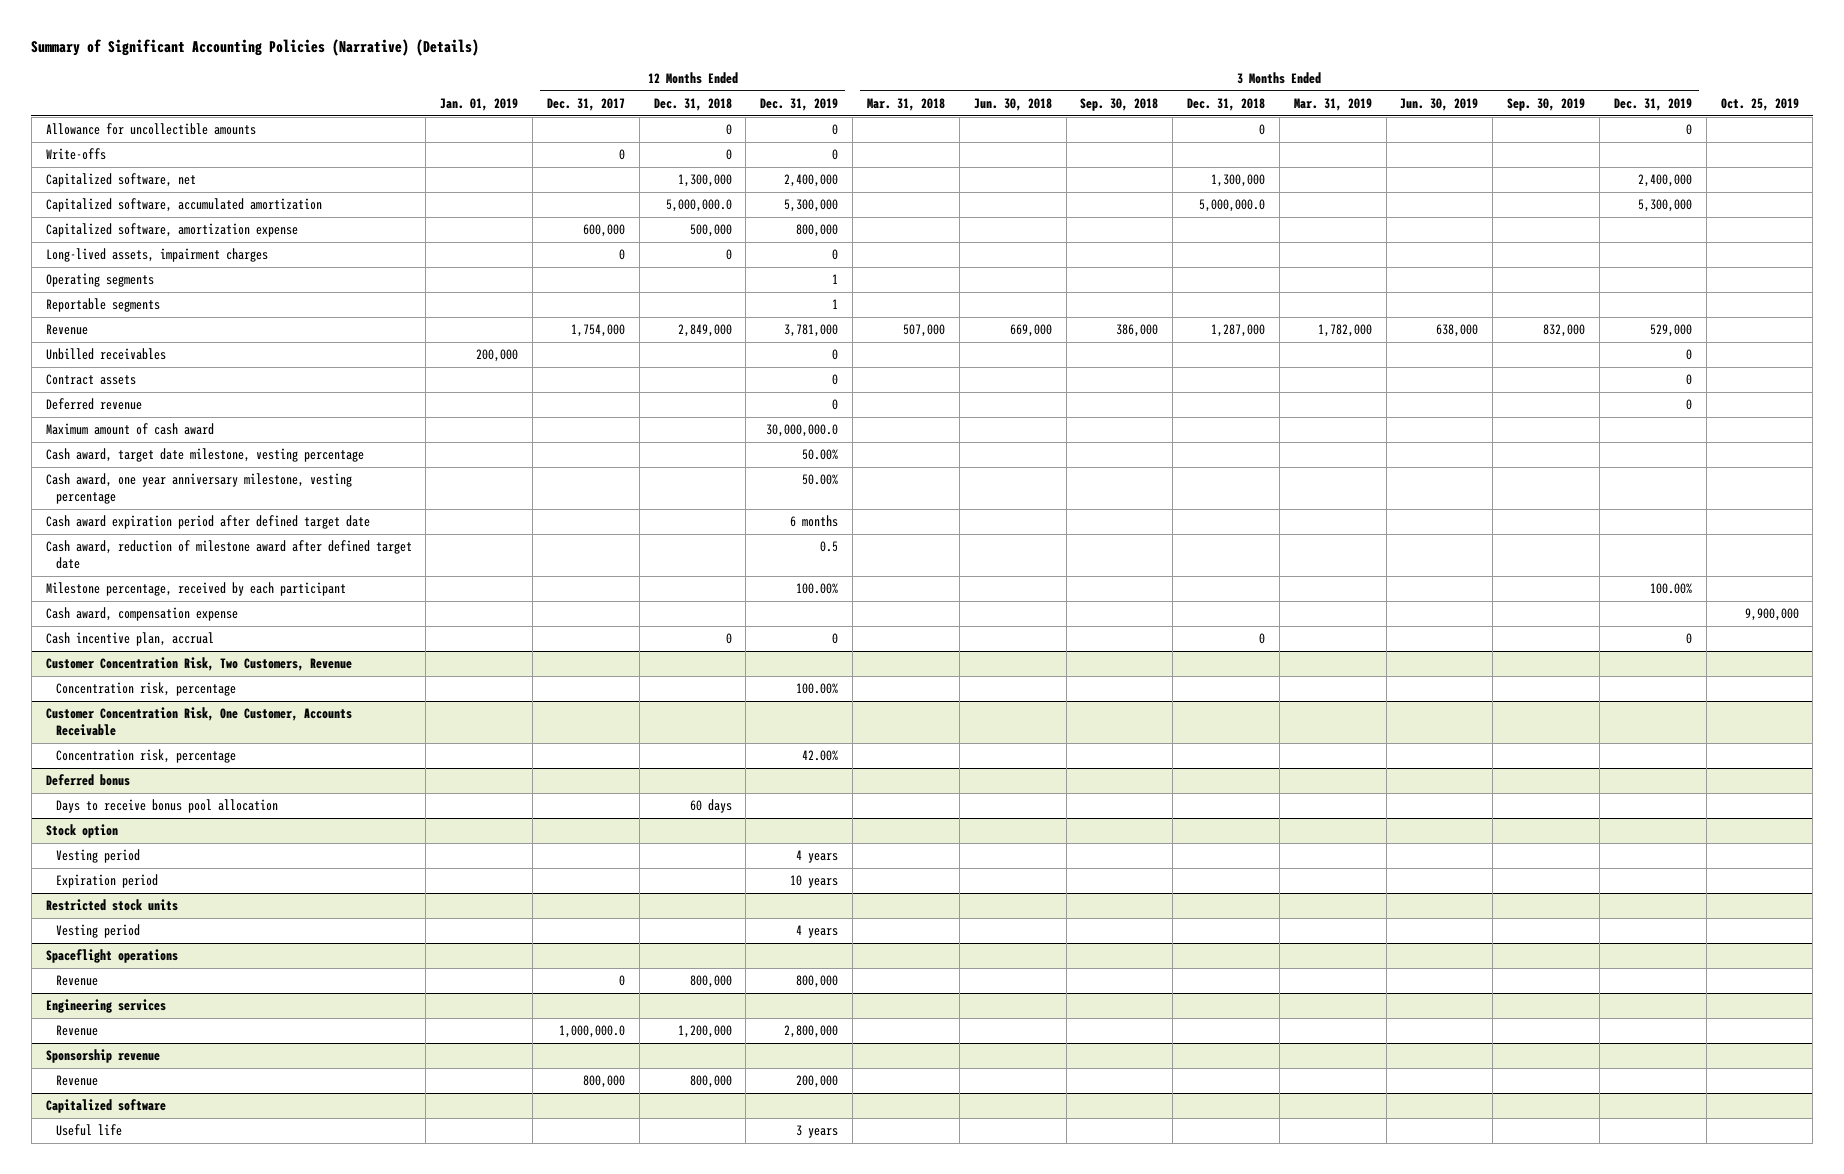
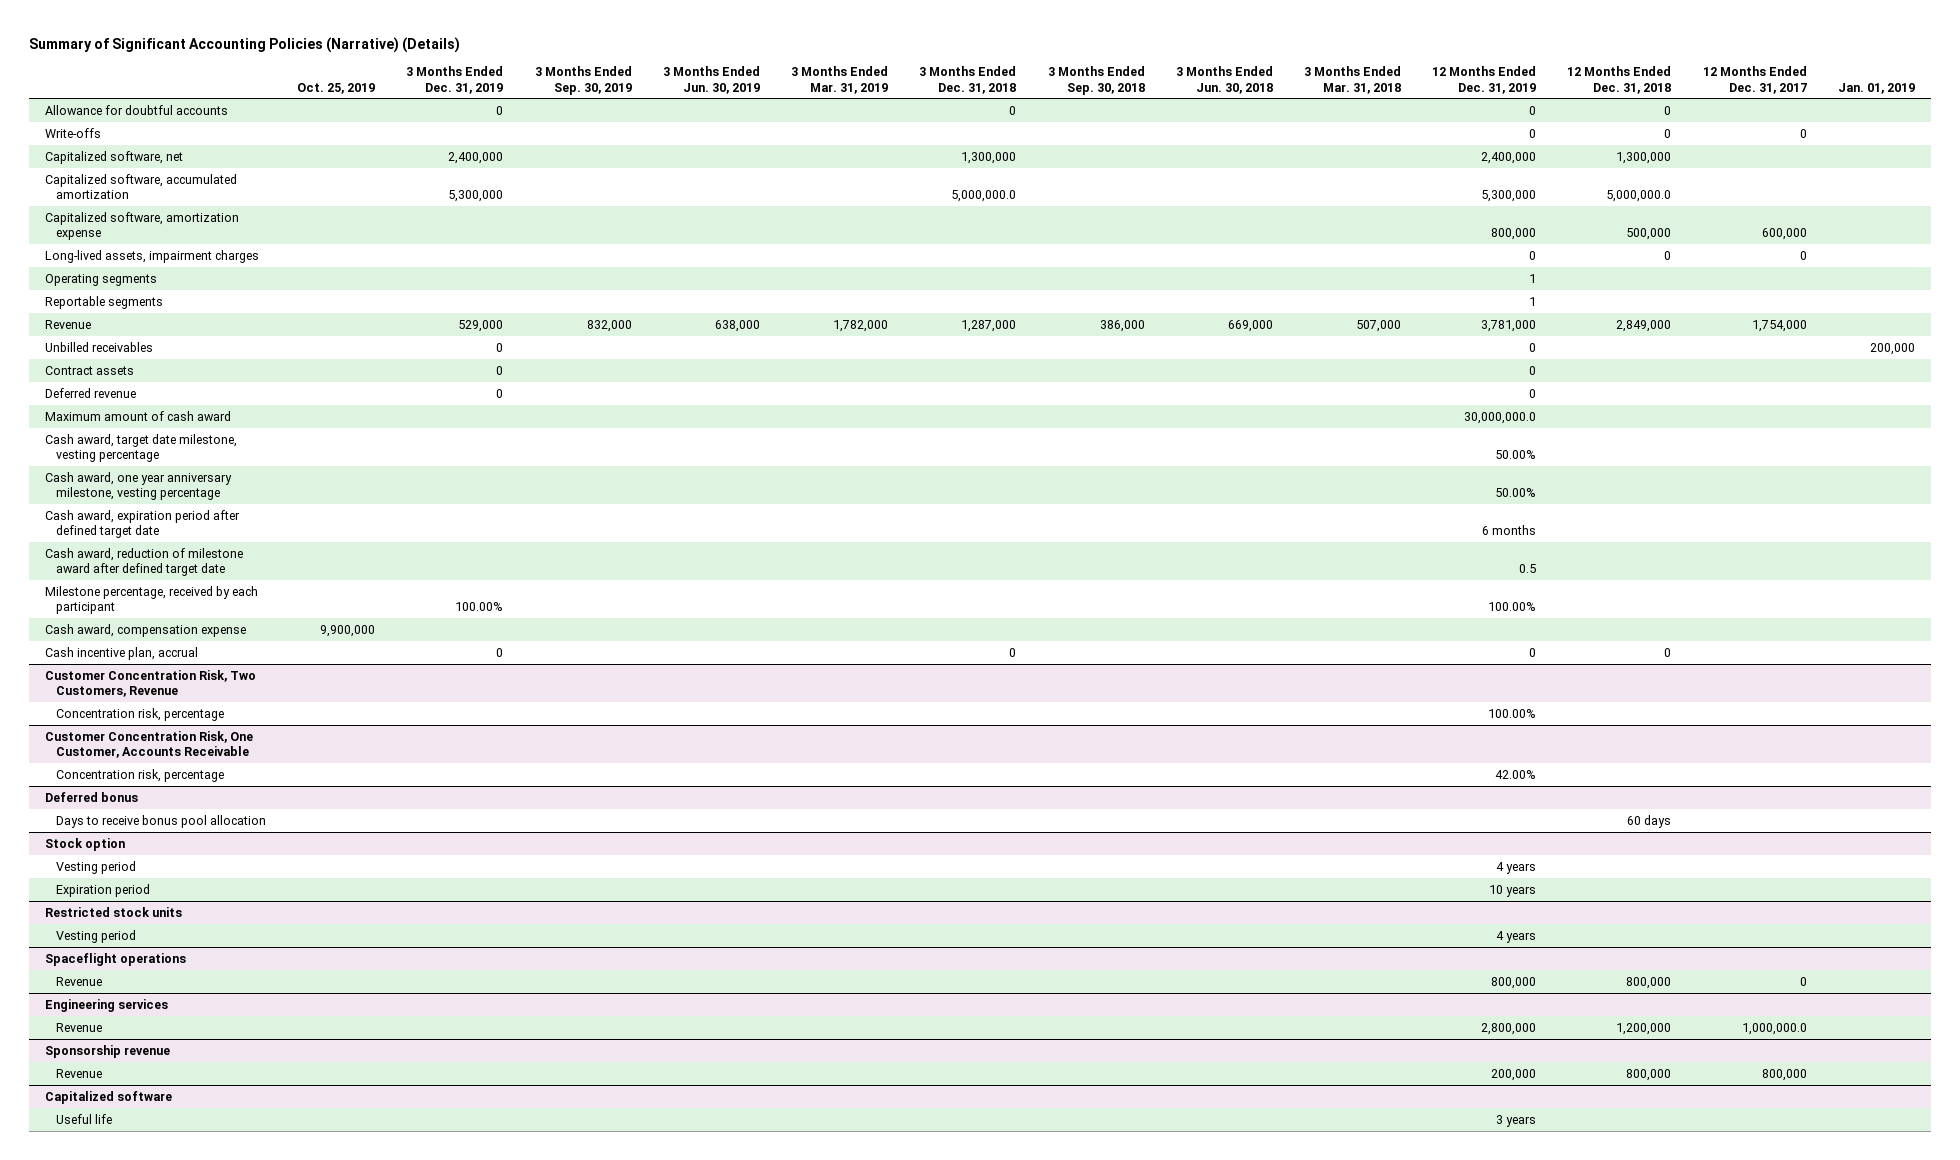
[45,123,256,136] Allowance for uncollectible amounts -> [45,104,229,115] Allowance for doubtful accounts
[45,515,370,530] Cash award expiration period after defined target date -> [45,509,241,538] Cash award, expiration period after defined target date

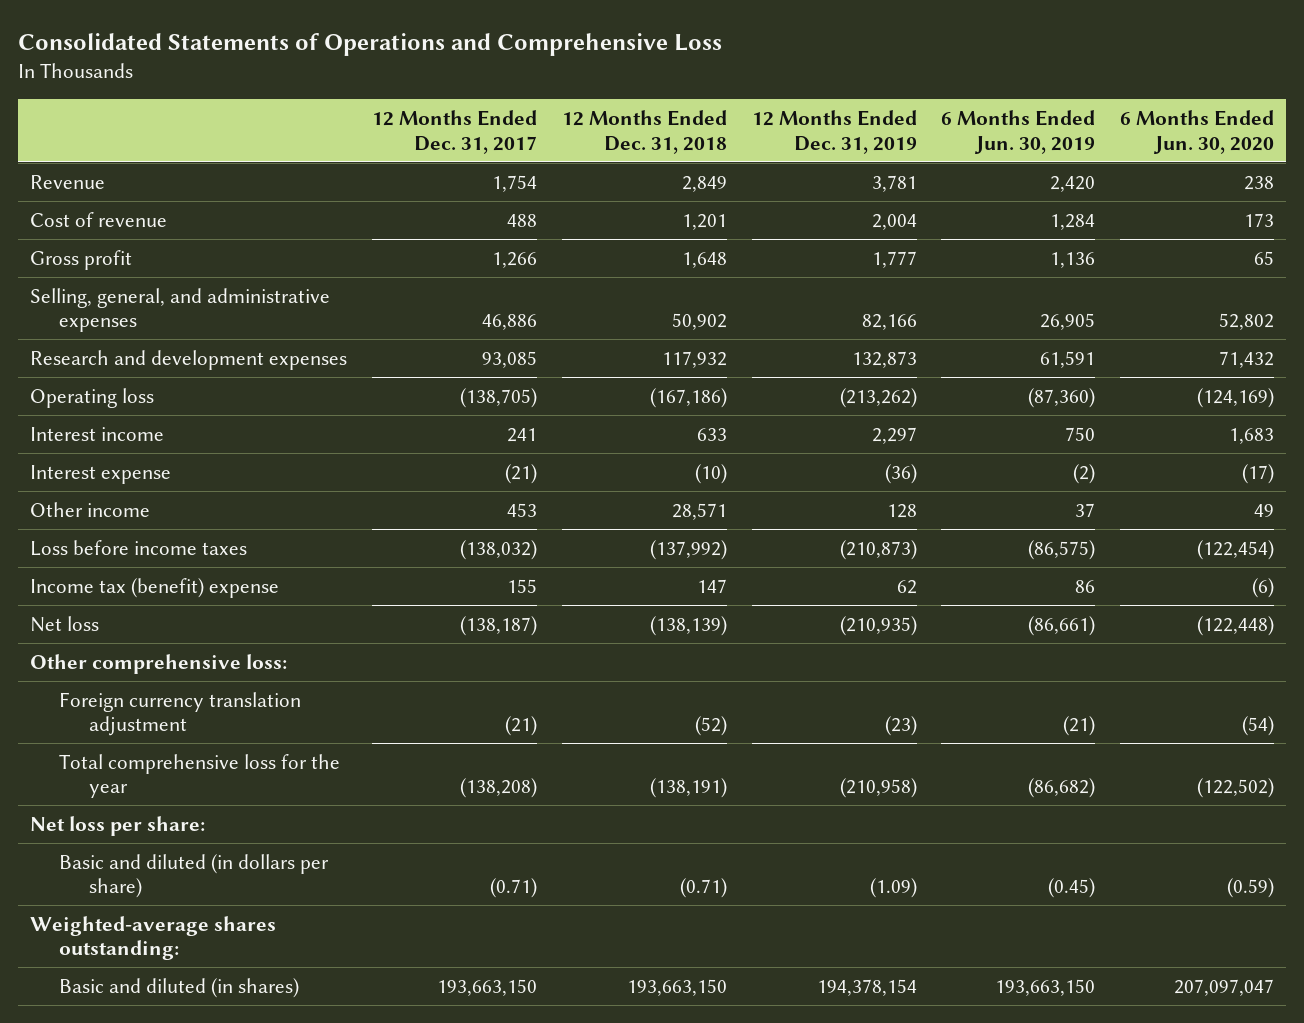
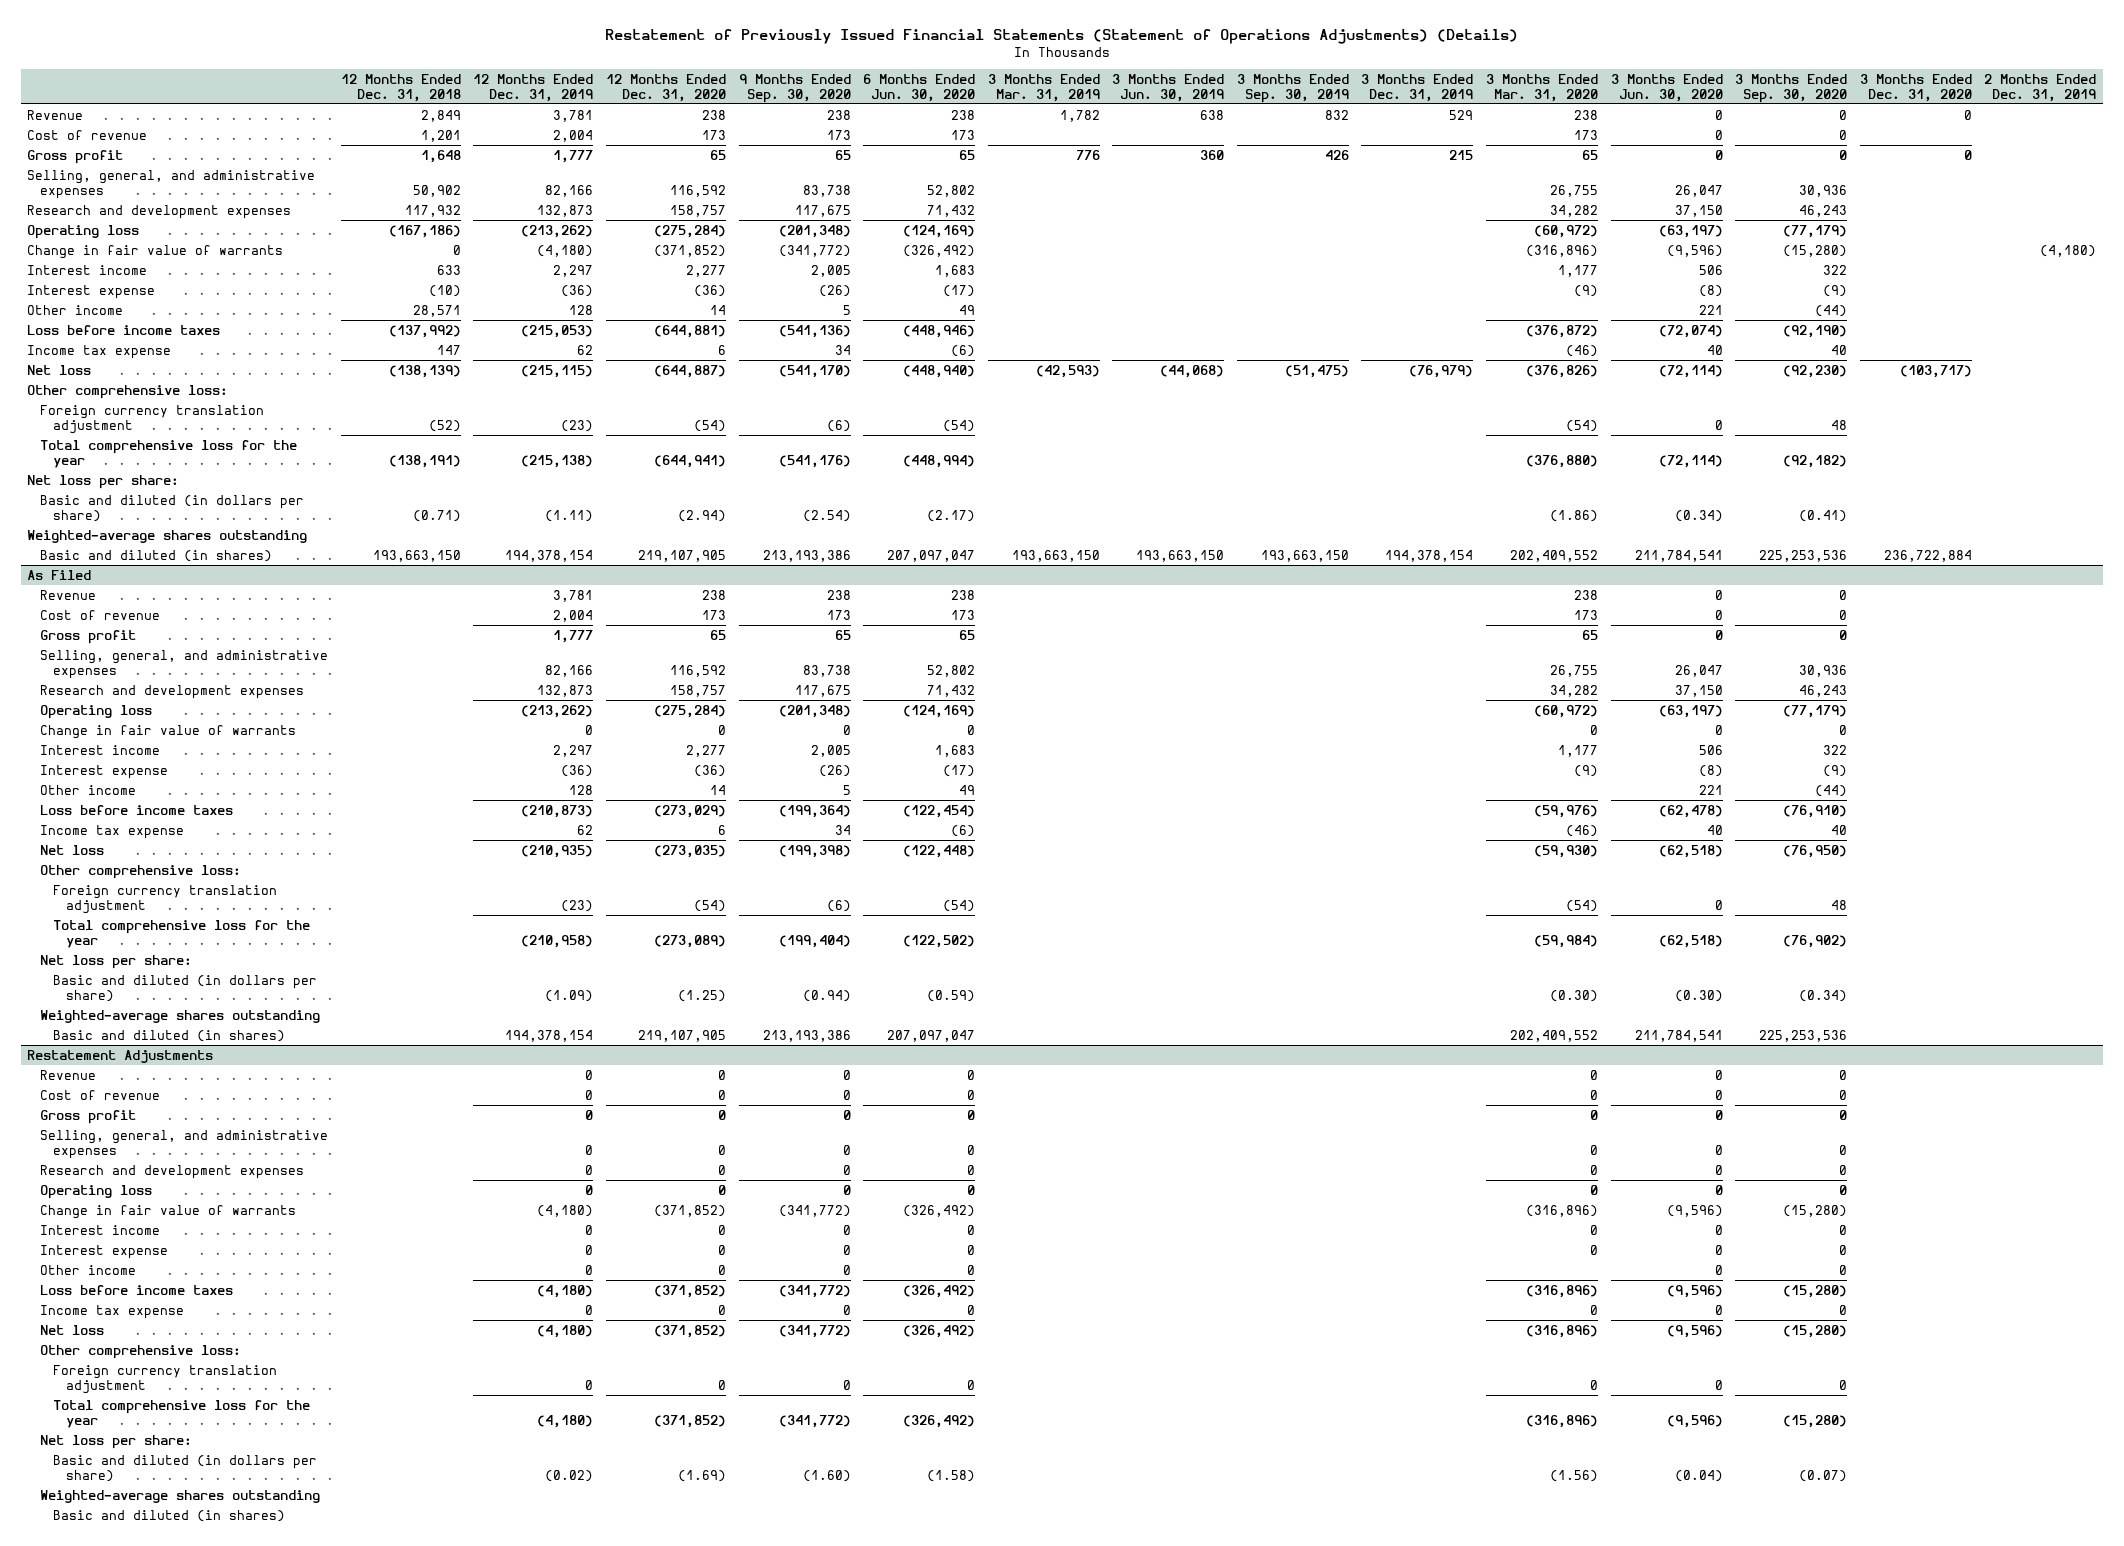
[17,33,722,57] Consolidated Statements of Operations and Comprehensive Loss -> [604,29,1518,45] Restatement of Previously Issued Financial Statements (Statement of Operations Adjustments) (Details)
[371,109,537,154] 12 Months Ended Dec. 31, 2017 -> none
[941,109,1096,154] 6 Months Ended Jun. 30, 2019 -> none
none -> [605,73,726,102] 12 Months Ended Dec. 31, 2020
none -> [738,73,851,103] 9 Months Ended Sep. 30, 2020
none -> [987,73,1100,102] 3 Months Ended Mar. 31, 2019
none -> [1112,73,1225,102] 3 Months Ended Jun. 30, 2019
none -> [1236,73,1349,103] 3 Months Ended Sep. 30, 2019
none -> [1361,73,1474,102] 3 Months Ended Dec. 31, 2019
none -> [1486,73,1599,102] 3 Months Ended Mar. 31, 2020
none -> [1610,73,1723,102] 3 Months Ended Jun. 30, 2020
none -> [1735,73,1848,103] 3 Months Ended Sep. 30, 2020
none -> [1859,73,1972,102] 3 Months Ended Dec. 31, 2020
none -> [1984,73,2097,102] 2 Months Ended Dec. 31, 2019
none -> [27,244,284,259] Change in fair value of warrants
[839,539,917,560] (210,873) -> [521,324,594,338] (215,053)
[1197,539,1275,560] (122,454) -> [903,324,976,338] (448,946)
[30,577,280,598] Income tax (benefit) expense -> [27,344,172,359] Income tax expense
[839,615,917,636] (210,935) -> [521,364,594,378] (215,115)
[1197,615,1275,636] (122,448) -> [903,364,976,378] (448,940)
[839,778,917,799] (210,958) -> [521,454,594,468] (215,138)
[1197,778,1275,799] (122,502) -> [903,454,976,468] (448,994)
[869,878,917,899] (1.09) -> [545,509,594,522] (1.11)
[1227,878,1275,899] (0.59) -> [927,509,976,522] (2.17)
[30,915,277,961] Weighted-average shares outstanding: -> [27,529,308,543] Weighted-average shares outstanding
none -> [27,569,92,580] As Filed
none -> [40,589,97,600] Revenue
none -> [40,609,161,620] Cost of revenue
none -> [40,629,137,644] Gross profit
none -> [40,649,329,679] Selling, general, and administrative expenses
none -> [40,684,305,699] Research and development expenses
none -> [40,704,153,719] Operating loss
none -> [40,724,297,739] Change in fair value of warrants
none -> [40,744,161,755] Interest income
none -> [40,764,169,779] Interest expense
none -> [40,784,137,795] Other income
none -> [40,804,234,815] Loss before income taxes
none -> [40,824,185,839] Income tax expense
none -> [40,844,105,855] Net loss
none -> [40,864,242,879] Other comprehensive loss:
none -> [53,884,278,914] Foreign currency translation adjustment
none -> [53,919,311,948] Total comprehensive loss for the year
none -> [40,954,193,969] Net loss per share:
none -> [53,974,318,1002] Basic and diluted (in dollars per share)
none -> [40,1009,321,1023] Weighted-average shares outstanding
none -> [53,1029,286,1042] Basic and diluted (in shares)
none -> [27,1049,214,1063] Restatement Adjustments
none -> [40,1069,97,1080] Revenue
none -> [40,1089,161,1100] Cost of revenue
none -> [40,1109,137,1124] Gross profit
none -> [40,1129,329,1159] Selling, general, and administrative expenses
none -> [40,1164,305,1179] Research and development expenses
none -> [40,1184,153,1199] Operating loss
none -> [40,1204,297,1219] Change in fair value of warrants
none -> [40,1224,161,1235] Interest income
none -> [40,1244,169,1259] Interest expense
none -> [40,1264,137,1275] Other income
none -> [40,1284,234,1295] Loss before income taxes
none -> [40,1304,185,1319] Income tax expense
none -> [40,1324,105,1335] Net loss
none -> [40,1344,242,1359] Other comprehensive loss:
none -> [53,1364,278,1394] Foreign currency translation adjustment
none -> [53,1399,311,1428] Total comprehensive loss for the year
none -> [40,1434,193,1449] Net loss per share:
none -> [53,1454,318,1482] Basic and diluted (in dollars per share)
none -> [40,1489,321,1503] Weighted-average shares outstanding
none -> [53,1509,286,1522] Basic and diluted (in shares)

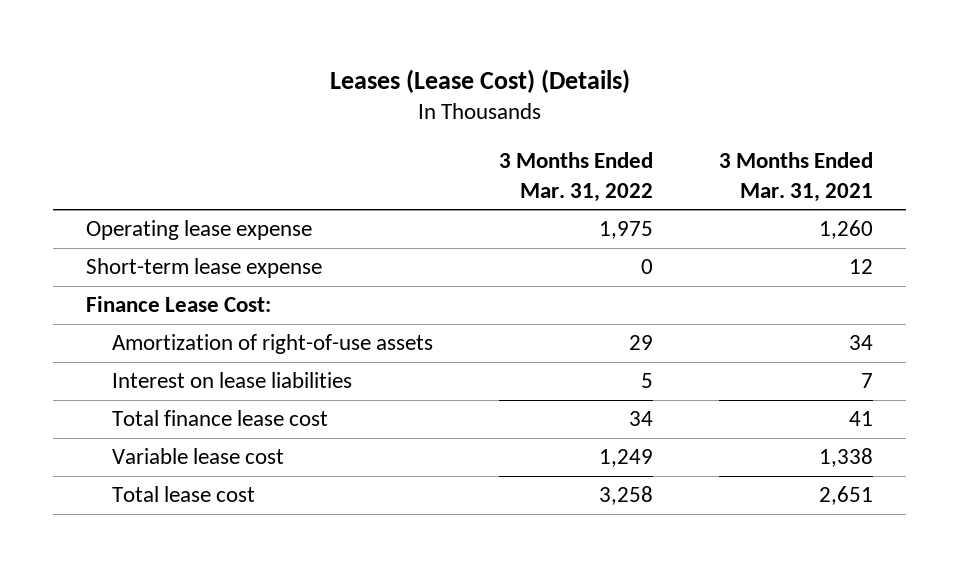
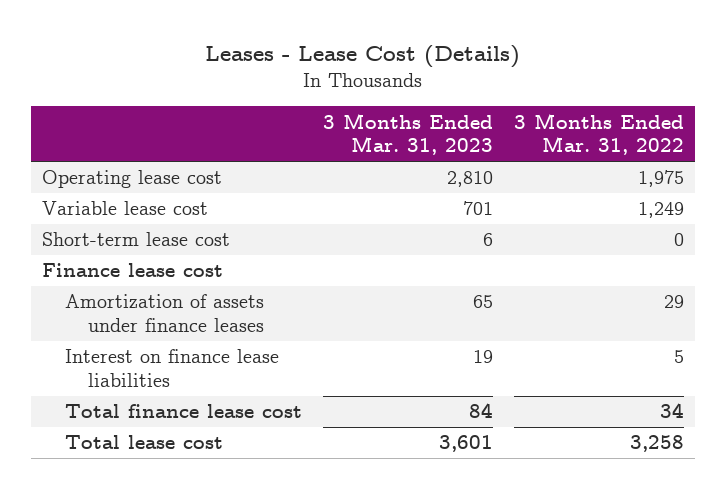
[329,68,630,93] Leases (Lease Cost) (Details) -> [205,45,521,69] Leases - Lease Cost (Details)
[719,152,874,202] 3 Months Ended Mar. 31, 2021 -> none
none -> [323,112,494,156] 3 Months Ended Mar. 31, 2023
[86,258,323,279] Short-term lease expense -> none
[86,296,272,313] Finance Lease Cost: -> none
[112,334,434,355] Amortization of right-of-use assets -> none
[112,372,353,389] Interest on lease liabilities -> none
[86,220,313,241] Operating lease expense -> [41,170,222,189] Operating lease cost
none -> [41,232,230,247] Short-term lease cost
none -> [41,263,223,278] Finance lease cost
none -> [64,294,264,332] Amortization of assets under finance leases
none -> [64,349,279,387] Interest on finance lease liabilities
[112,410,329,427] Total finance lease cost -> [64,404,302,419] Total finance lease cost

